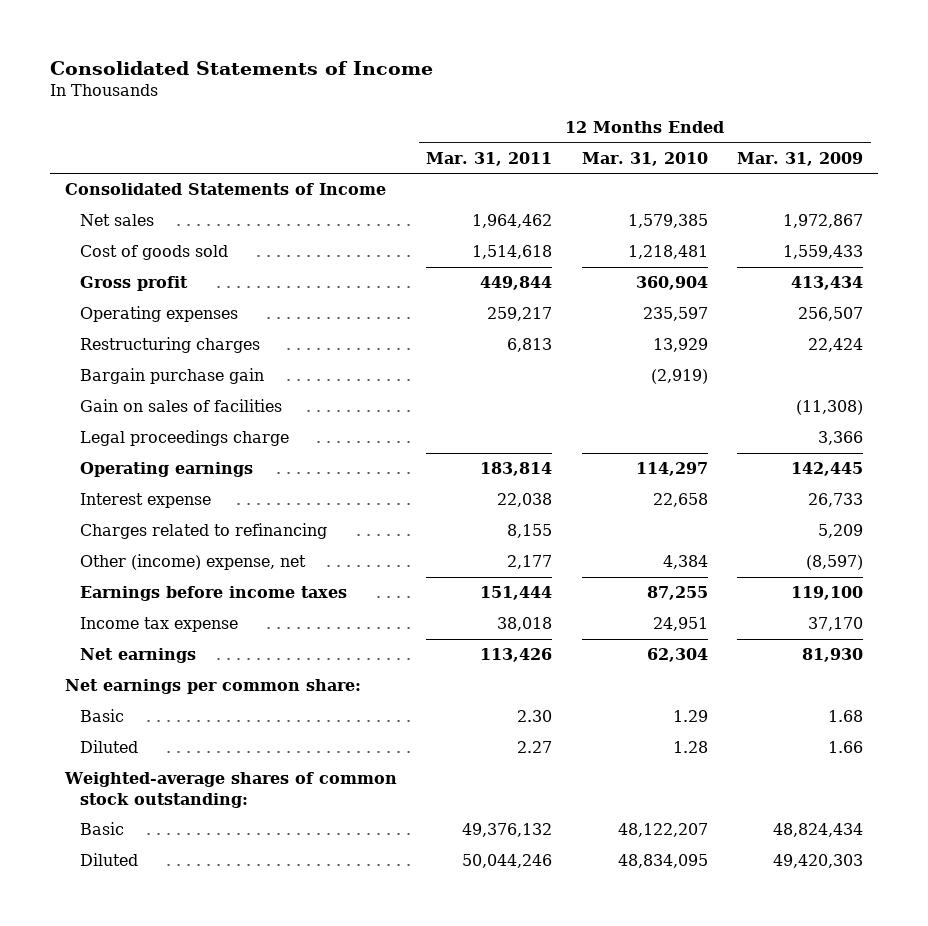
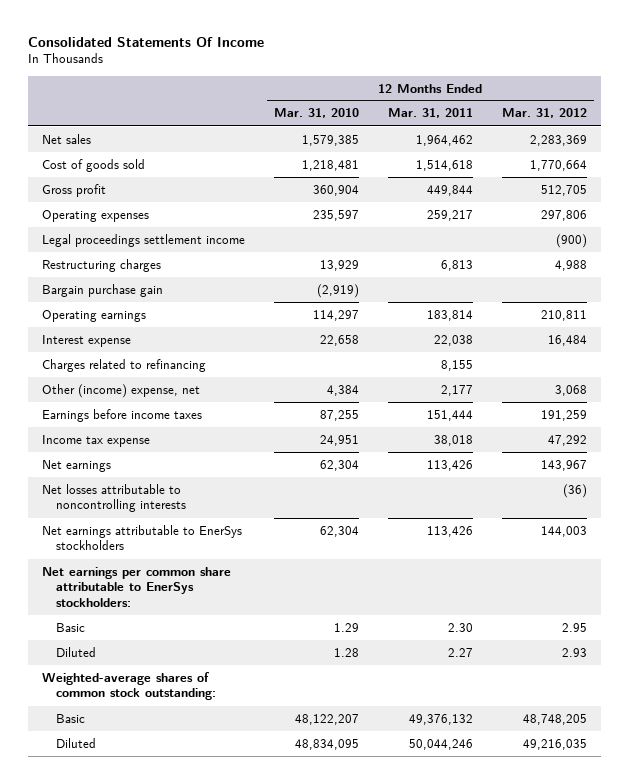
[49,60,433,75] Consolidated Statements of Income -> [27,36,264,47] Consolidated Statements Of Income
[737,151,864,166] Mar. 31, 2009 -> none
none -> [501,108,587,119] Mar. 31, 2012
[64,183,386,196] Consolidated Statements of Income -> none
none -> [42,233,246,247] Legal proceedings settlement income
[79,399,282,413] Gain on sales of facilities -> none
[79,430,289,447] Legal proceedings charge -> none
none -> [42,483,187,513] Net losses attributable to noncontrolling interests
none -> [42,524,243,551] Net earnings attributable to EnerSys stockholders
[64,679,361,695] Net earnings per common share: -> [42,566,232,608] Net earnings per common share attributable to EnerSys stockholders:

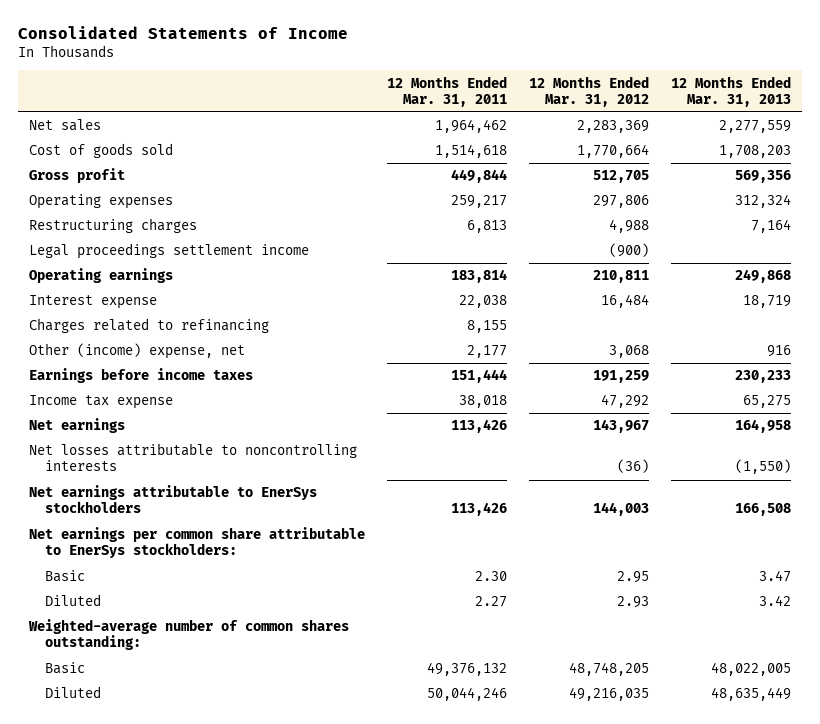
[27,36,264,47] Consolidated Statements Of Income -> [18,26,349,40] Consolidated Statements of Income
[273,108,359,119] Mar. 31, 2010 -> none
none -> [670,75,791,107] 12 Months Ended Mar. 31, 2013
[42,283,164,297] Bargain purchase gain -> none
[42,233,246,247] Legal proceedings settlement income -> [29,243,310,260] Legal proceedings settlement income
[42,671,217,701] Weighted-average shares of common stock outstanding: -> [28,619,350,651] Weighted-average number of common shares outstanding:

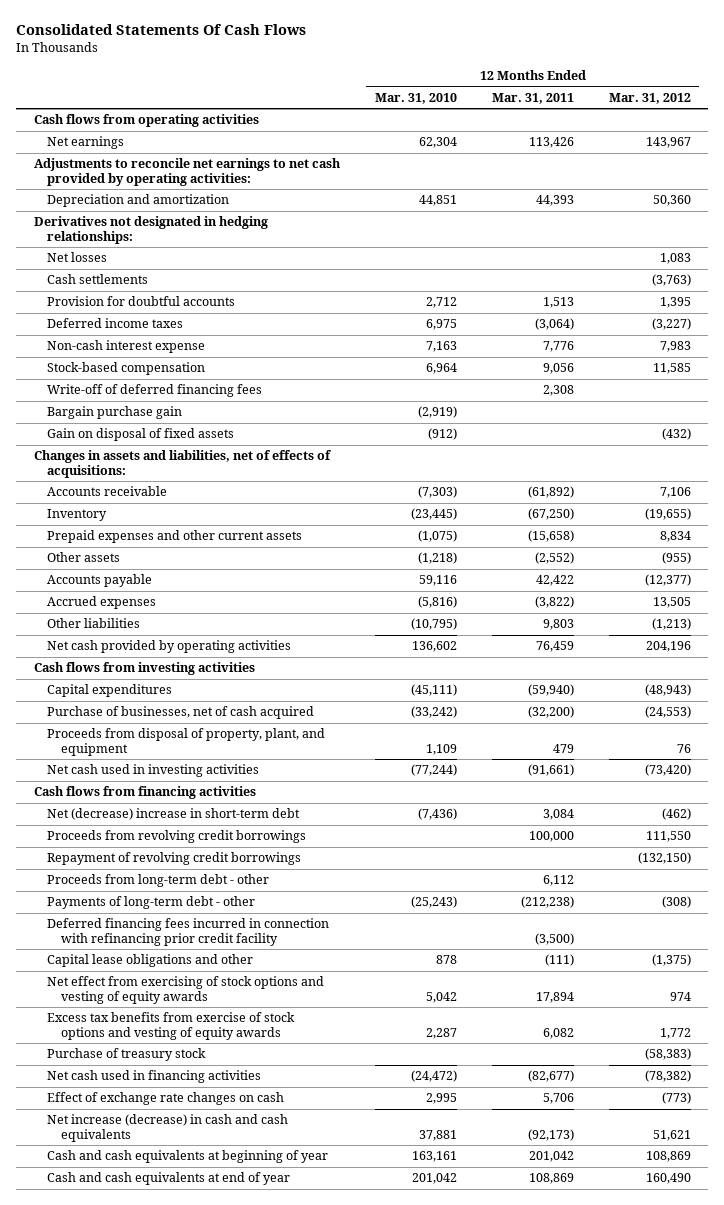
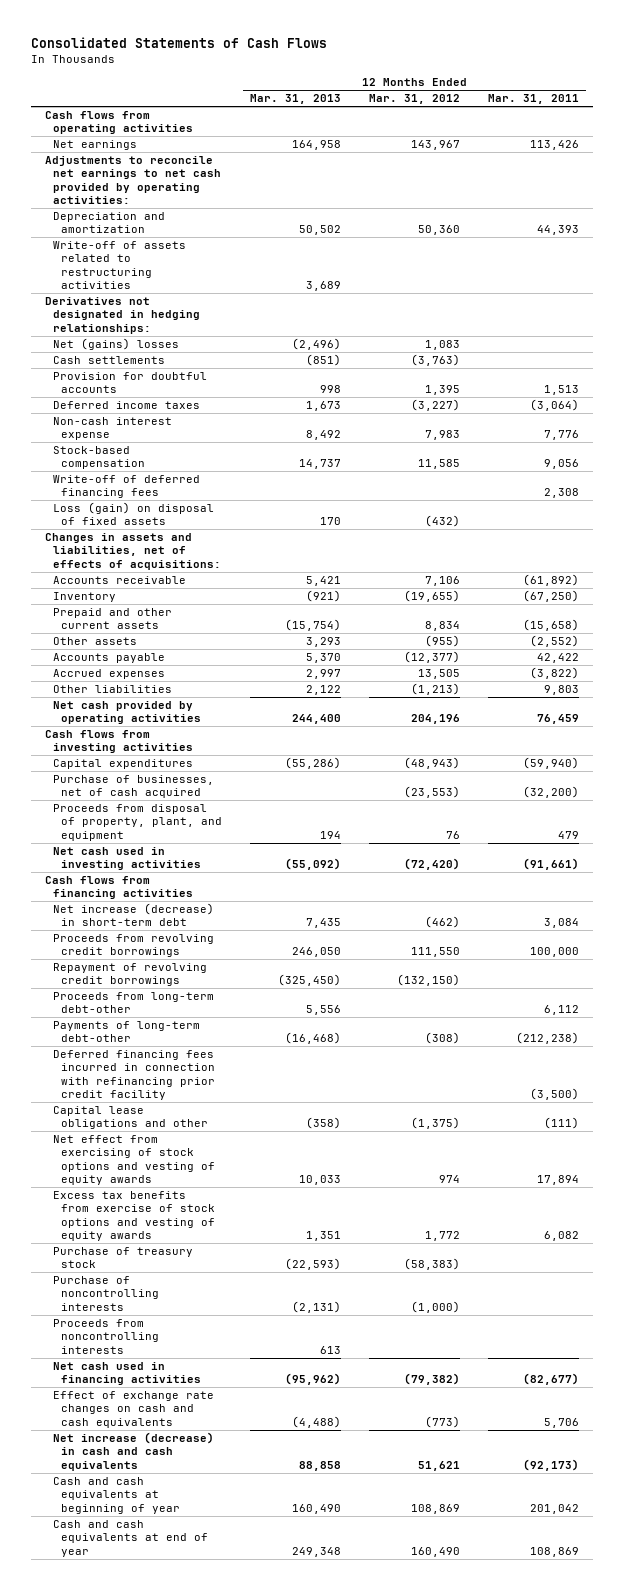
[16,24,307,36] Consolidated Statements Of Cash Flows -> [30,36,327,48] Consolidated Statements of Cash Flows
[374,92,457,104] Mar. 31, 2010 -> none
none -> [250,94,342,105] Mar. 31, 2013
none -> [53,241,187,289] Write-off of assets related to restructuring activities
[47,252,108,263] Net losses -> [53,338,180,351] Net (gains) losses
[47,406,183,420] Bargain purchase gain -> none
[47,428,235,442] Gain on disposal of fixed assets -> [53,502,215,526] Loss (gain) on disposal of fixed assets
[47,530,303,544] Prepaid expenses and other current assets -> [53,608,173,630] Prepaid and other current assets
[644,706,691,719] (24,553) -> [404,786,461,799] (23,553)
[644,764,691,777] (73,420) -> [404,858,461,871] (72,420)
[47,808,301,821] Net (decrease) increase in short-term debt -> [53,903,215,927] Net increase (decrease) in short-term debt
[47,874,270,888] Proceeds from long-term debt - other -> [53,992,215,1014] Proceeds from long-term debt-other
[47,896,256,910] Payments of long-term debt - other -> [53,1021,201,1043] Payments of long-term debt-other
none -> [53,1276,160,1311] Purchase of noncontrolling interests
none -> [53,1319,160,1354] Proceeds from noncontrolling interests
[644,1070,691,1083] (78,382) -> [404,1373,461,1386] (79,382)
[47,1092,285,1106] Effect of exchange rate changes on cash -> [53,1391,215,1428] Effect of exchange rate changes on cash and cash equivalents

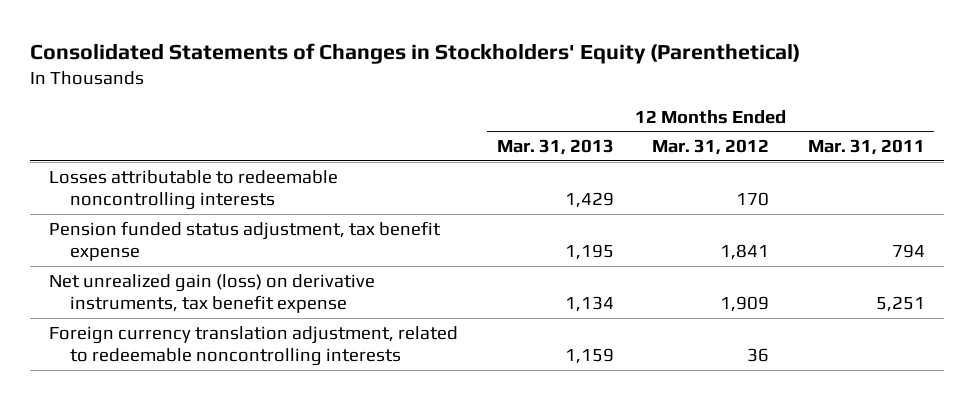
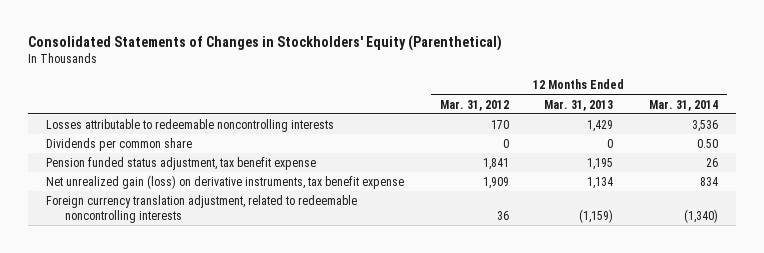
[807,139,925,156] Mar. 31, 2011 -> none
none -> [648,99,718,111] Mar. 31, 2014
none -> [45,137,192,151] Dividends per common share
[564,348,614,365] 1,159 -> [579,209,614,224] (1,159)

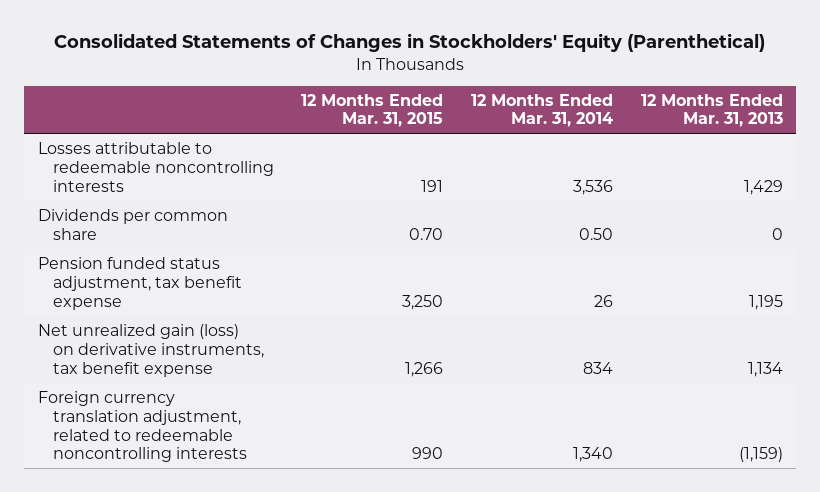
[439,99,509,111] Mar. 31, 2012 -> none
none -> [301,93,444,128] 12 Months Ended Mar. 31, 2015
[683,209,718,224] (1,340) -> [573,447,614,463] 1,340

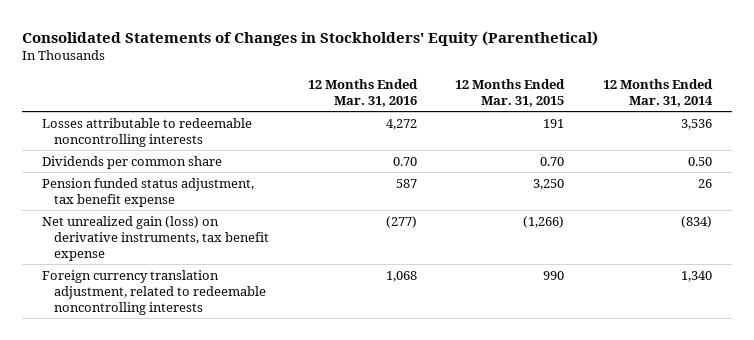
[640,93,783,128] 12 Months Ended Mar. 31, 2013 -> none
none -> [307,78,418,108] 12 Months Ended Mar. 31, 2016
[405,361,444,377] 1,266 -> [523,215,565,228] (1,266)
[583,361,614,374] 834 -> [681,215,713,228] (834)

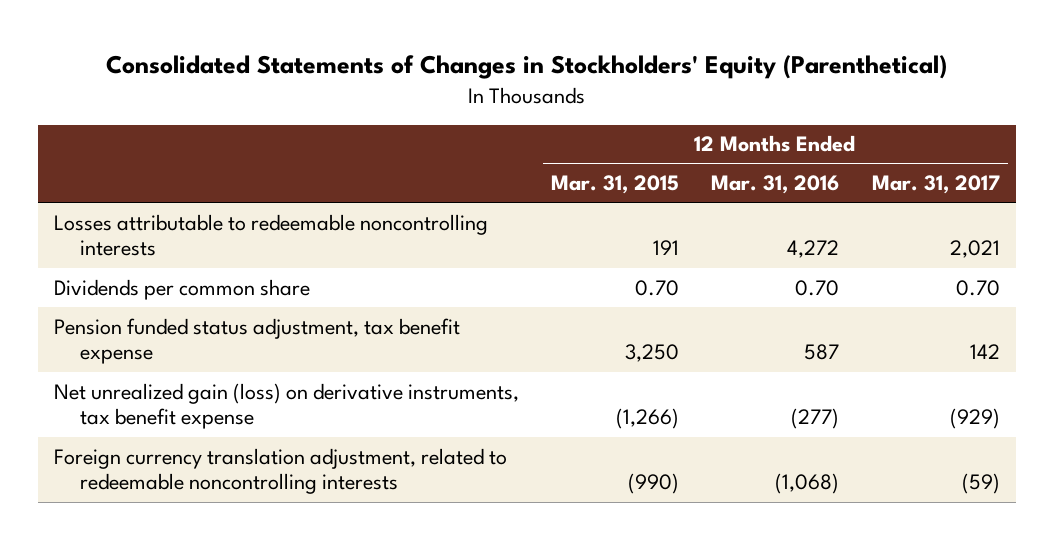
[603,78,714,108] 12 Months Ended Mar. 31, 2014 -> none
none -> [871,175,1000,195] Mar. 31, 2017
[385,270,417,282] 1,068 -> [775,473,840,495] (1,068)
[543,270,565,280] 990 -> [628,473,680,495] (990)

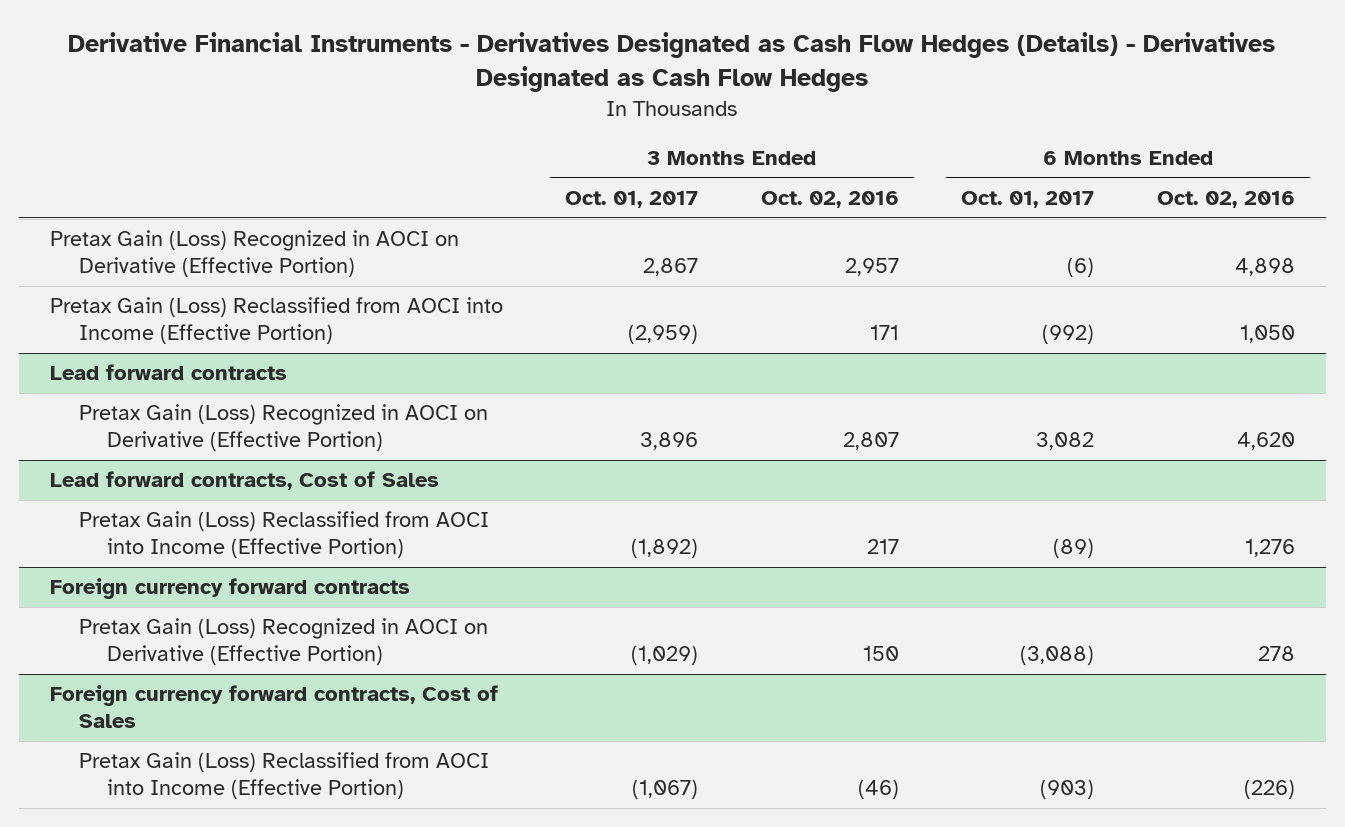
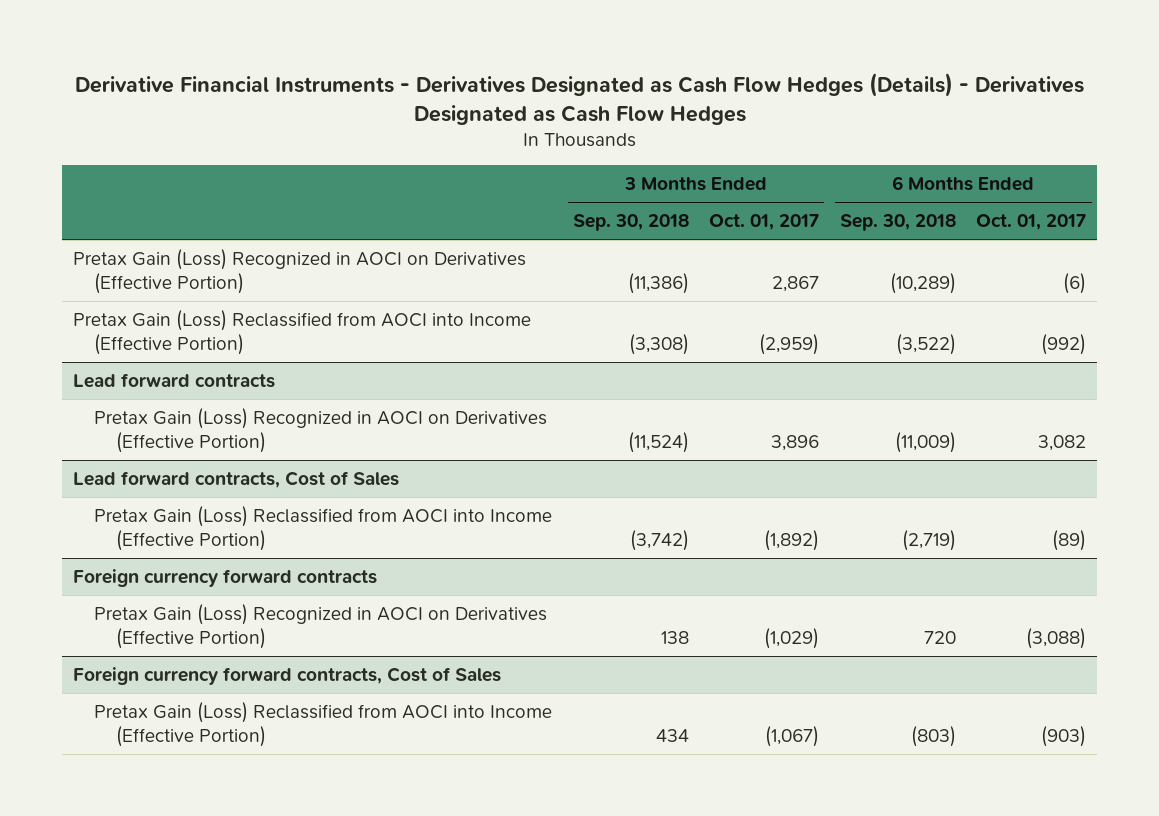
[760,191,899,209] Oct. 02, 2016 -> none
[1156,191,1295,209] Oct. 02, 2016 -> none
none -> [572,214,689,232] Sep. 30, 2018
none -> [839,214,956,232] Sep. 30, 2018
[49,230,459,277] Pretax Gain (Loss) Recognized in AOCI on Derivative (Effective Portion) -> [72,248,526,294] Pretax Gain (Loss) Recognized in AOCI on Derivatives (Effective Portion)
[78,404,488,451] Pretax Gain (Loss) Recognized in AOCI on Derivative (Effective Portion) -> [94,407,548,453] Pretax Gain (Loss) Recognized in AOCI on Derivatives (Effective Portion)
[78,618,488,665] Pretax Gain (Loss) Recognized in AOCI on Derivative (Effective Portion) -> [94,603,548,649] Pretax Gain (Loss) Recognized in AOCI on Derivatives (Effective Portion)

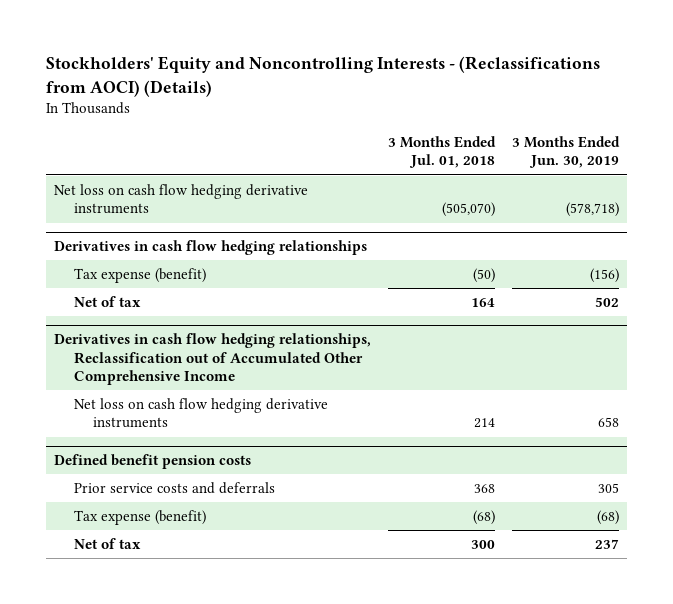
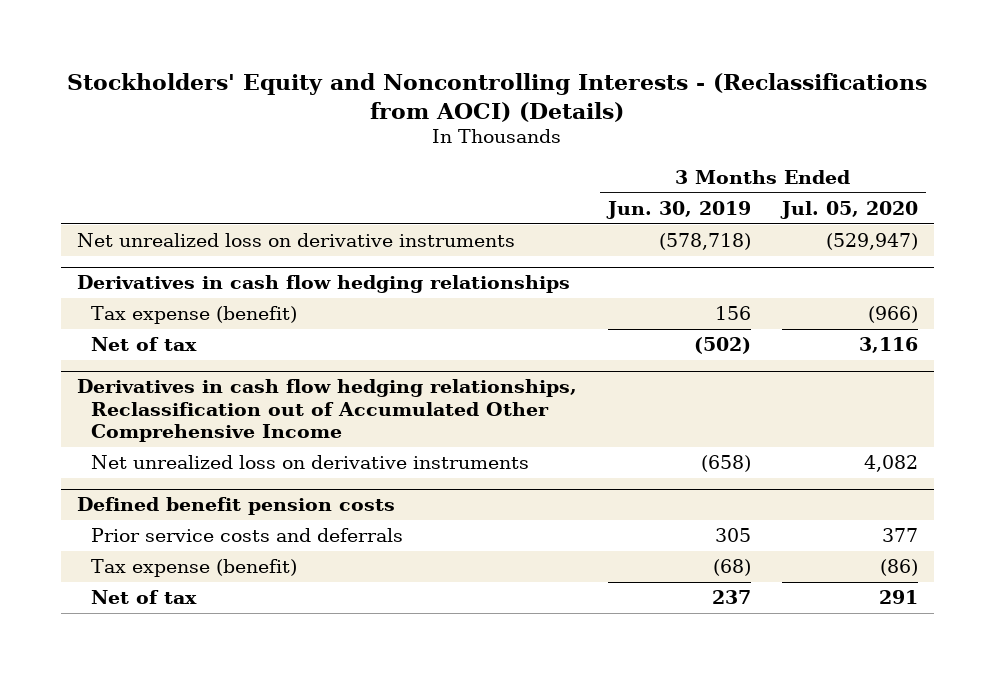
[388,135,497,169] 3 Months Ended Jul. 01, 2018 -> none
none -> [780,201,919,220] Jul. 05, 2020
[54,183,309,215] Net loss on cash flow hedging derivative instruments -> [76,233,515,248] Net unrealized loss on derivative instruments
[589,267,619,283] (156) -> [714,306,751,321] 156
[594,296,619,307] 502 -> [693,337,751,355] (502)
[73,397,328,429] Net loss on cash flow hedging derivative instruments -> [91,455,530,470] Net unrealized loss on derivative instruments
[597,417,619,428] 658 -> [700,455,751,473] (658)

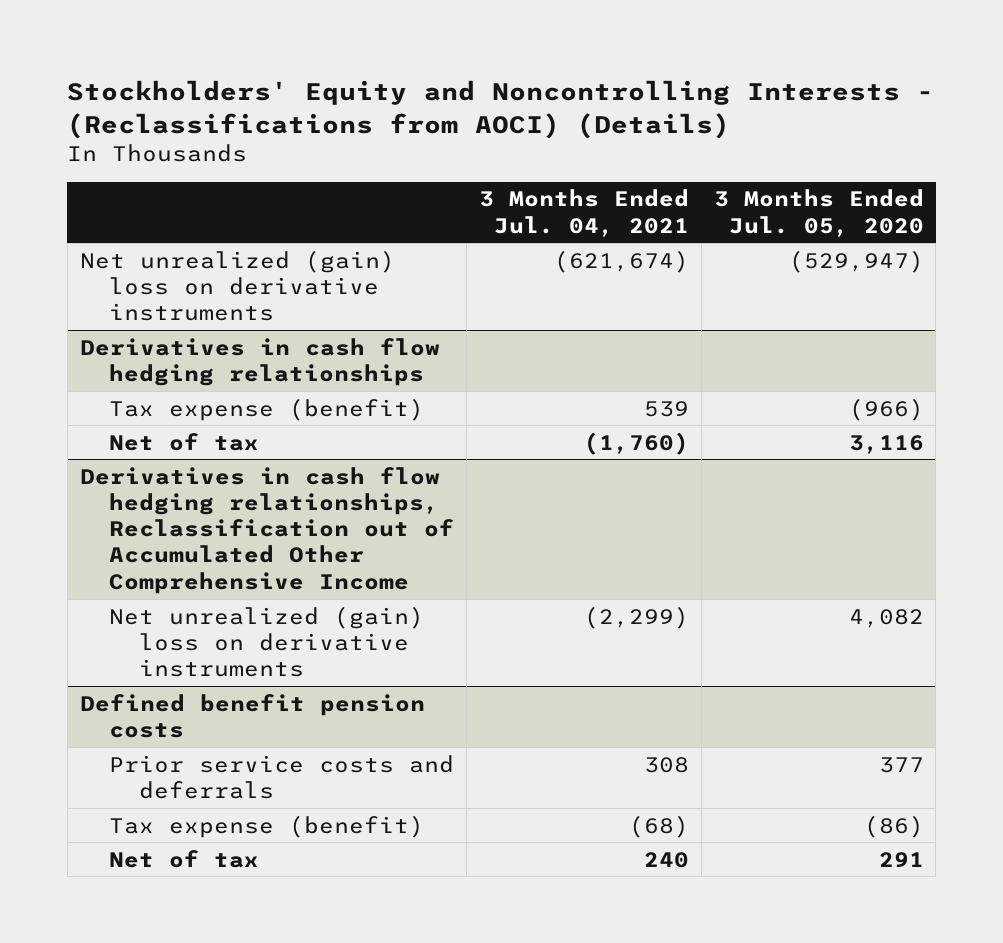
[605,201,751,220] Jun. 30, 2019 -> none
none -> [478,189,689,237] 3 Months Ended Jul. 04, 2021
[76,233,515,248] Net unrealized loss on derivative instruments -> [79,249,395,322] Net unrealized (gain) loss on derivative instruments
[91,455,530,470] Net unrealized loss on derivative instruments -> [109,605,425,678] Net unrealized (gain) loss on derivative instruments

